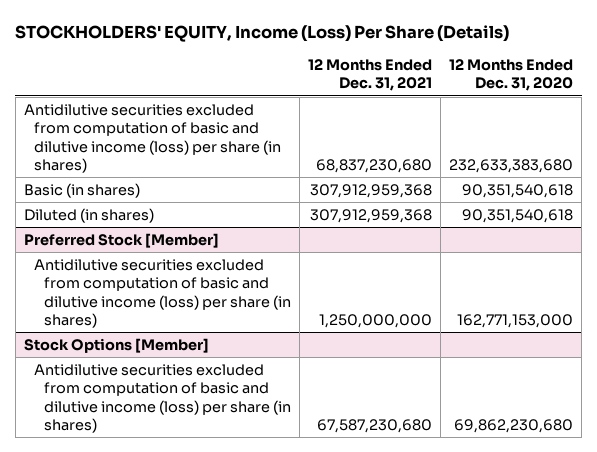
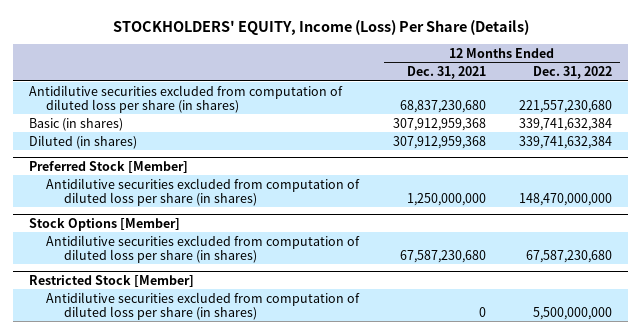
[449,58,574,92] 12 Months Ended Dec. 31, 2020 -> none
none -> [532,66,612,80] Dec. 31, 2022
[23,103,282,174] Antidilutive securities excluded from computation of basic and dilutive income (loss) per share (in shares) -> [29,84,344,113] Antidilutive securities excluded from computation of diluted loss per share (in shares)
[34,258,292,329] Antidilutive securities excluded from computation of basic and dilutive income (loss) per share (in shares) -> [46,177,361,206] Antidilutive securities excluded from computation of diluted loss per share (in shares)
[34,363,292,434] Antidilutive securities excluded from computation of basic and dilutive income (loss) per share (in shares) -> [46,234,361,263] Antidilutive securities excluded from computation of diluted loss per share (in shares)
none -> [29,274,195,287] Restricted Stock [Member]
none -> [46,291,361,320] Antidilutive securities excluded from computation of diluted loss per share (in shares)

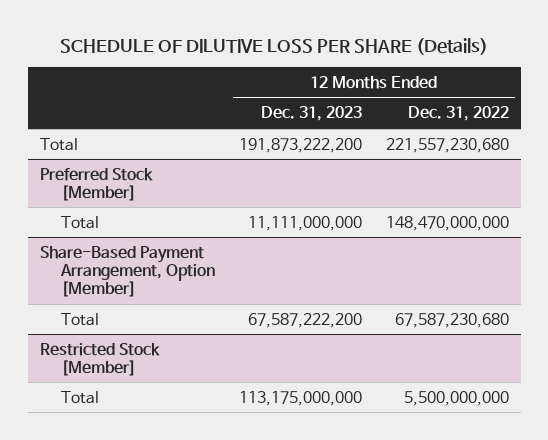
[112,19,529,35] STOCKHOLDERS' EQUITY, Income (Loss) Per Share (Details) -> [60,37,489,55] SCHEDULE OF DILUTIVE LOSS PER SHARE (Details)
[406,66,486,80] Dec. 31, 2021 -> none
none -> [261,106,363,122] Dec. 31, 2023
[29,117,124,131] Basic (in shares) -> none
[29,134,138,149] Diluted (in shares) -> none
[29,84,344,113] Antidilutive securities excluded from computation of diluted loss per share (in shares) -> [39,137,78,151] Total
[46,177,361,206] Antidilutive securities excluded from computation of diluted loss per share (in shares) -> [61,215,100,229] Total
[29,217,181,231] Stock Options [Member] -> [39,245,216,298] Share-Based Payment Arrangement, Option [Member]
[46,234,361,263] Antidilutive securities excluded from computation of diluted loss per share (in shares) -> [61,312,100,326] Total
[46,291,361,320] Antidilutive securities excluded from computation of diluted loss per share (in shares) -> [61,390,100,404] Total

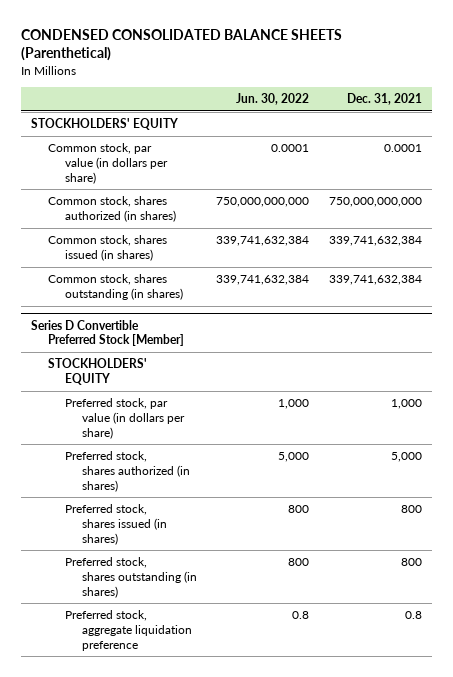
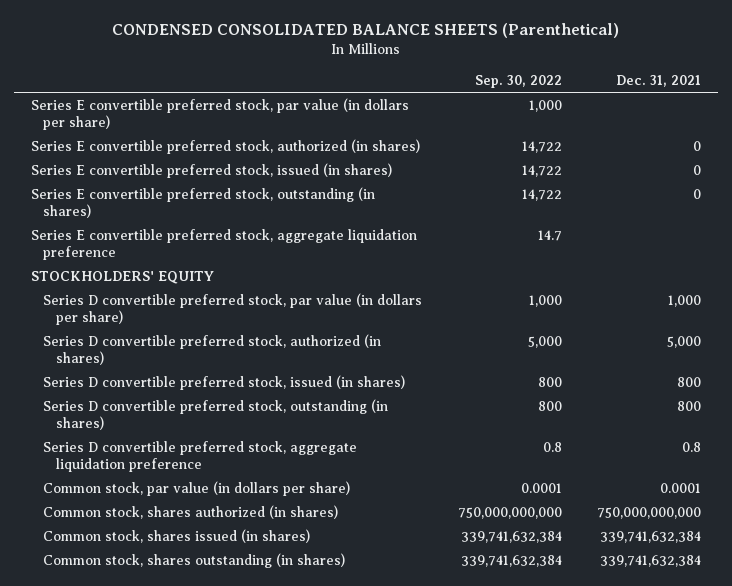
[236,92,310,105] Jun. 30, 2022 -> none
none -> [474,75,562,89] Sep. 30, 2022
none -> [31,97,410,131] Series E convertible preferred stock, par value (in dollars per share)
none -> [31,138,421,154] Series E convertible preferred stock, authorized (in shares)
none -> [31,162,393,178] Series E convertible preferred stock, issued (in shares)
none -> [31,186,376,219] Series E convertible preferred stock, outstanding (in shares)
none -> [31,228,418,261] Series E convertible preferred stock, aggregate liquidation preference
none -> [43,292,423,326] Series D convertible preferred stock, par value (in dollars per share)
none -> [43,333,382,366] Series D convertible preferred stock, authorized (in shares)
none -> [43,374,406,390] Series D convertible preferred stock, issued (in shares)
none -> [43,398,389,431] Series D convertible preferred stock, outstanding (in shares)
none -> [43,440,358,473] Series D convertible preferred stock, aggregate liquidation preference
[31,319,184,347] Series D Convertible Preferred Stock [Member] -> none
[47,358,147,386] STOCKHOLDERS' EQUITY -> none
[64,398,185,439] Preferred stock, par value (in dollars per share) -> none
[64,451,190,492] Preferred stock, shares authorized (in shares) -> none
[64,504,167,545] Preferred stock, shares issued (in shares) -> none
[64,557,197,598] Preferred stock, shares outstanding (in shares) -> none
[64,610,192,651] Preferred stock, aggregate liquidation preference -> none

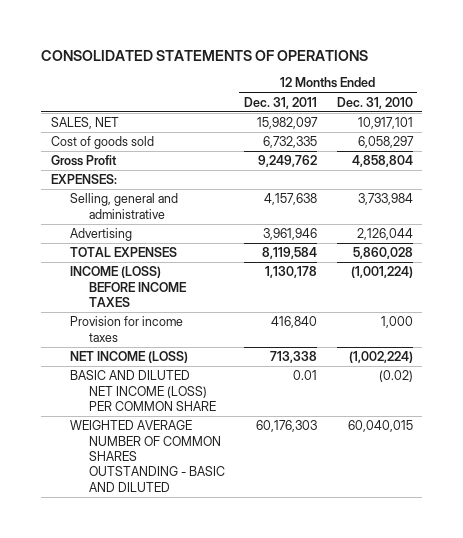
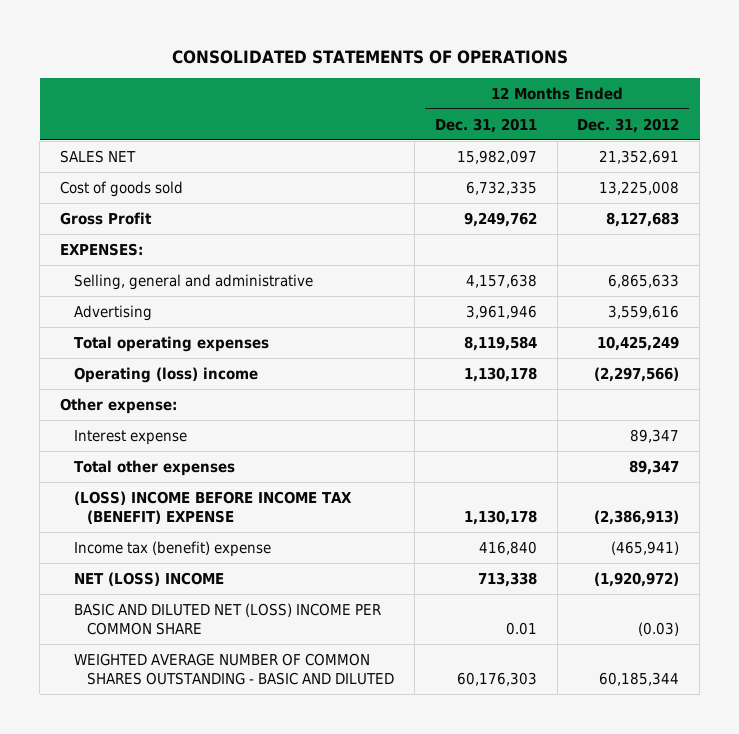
[336,96,413,109] Dec. 31, 2010 -> none
none -> [577,117,680,133] Dec. 31, 2012
[50,117,119,130] SALES, NET -> [59,149,136,163] SALES NET
[69,247,177,258] TOTAL EXPENSES -> [73,335,269,352] Total operating expenses
none -> [73,366,258,383] Operating (loss) income
none -> [59,397,177,414] Other expense:
none -> [73,429,187,445] Interest expense
none -> [73,459,235,476] Total other expenses
[69,266,188,308] INCOME (LOSS) BEFORE INCOME TAXES -> [73,490,352,525] (LOSS) INCOME BEFORE INCOME TAX (BENEFIT) EXPENSE
[69,316,183,342] Provision for income taxes -> [73,540,271,557] Income tax (benefit) expense
[69,351,188,364] NET INCOME (LOSS) -> [73,571,224,586] NET (LOSS) INCOME
[69,370,217,412] BASIC AND DILUTED NET INCOME (LOSS) PER COMMON SHARE -> [73,602,381,636] BASIC AND DILUTED NET (LOSS) INCOME PER COMMON SHARE

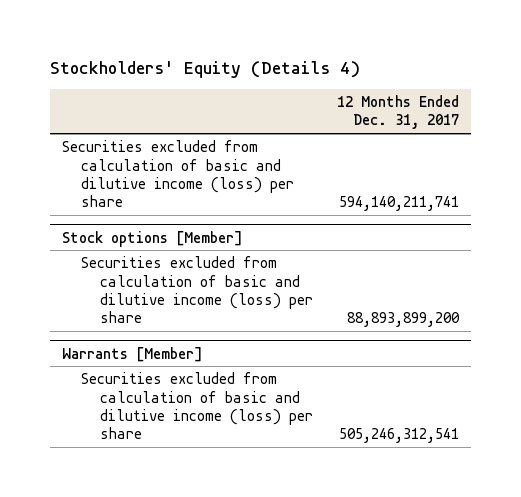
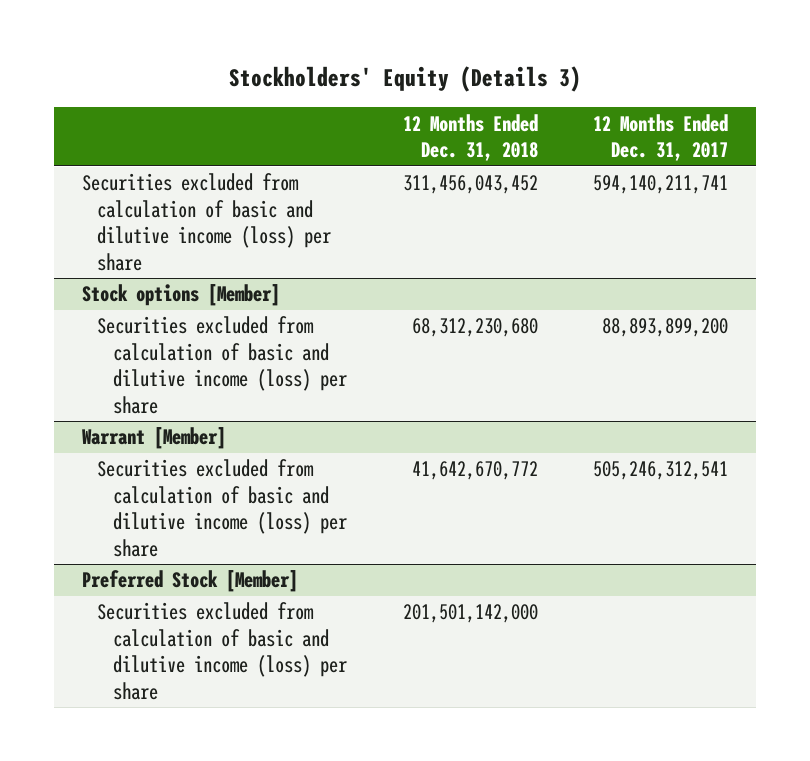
[49,60,360,78] Stockholders' Equity (Details 4) -> [228,66,581,93] Stockholders' Equity (Details 3)
none -> [402,113,538,162] 12 Months Ended Dec. 31, 2018
[61,346,203,362] Warrants [Member] -> [81,427,226,450] Warrant [Member]
none -> [81,570,298,593] Preferred Stock [Member]
none -> [97,602,347,700] Securities excluded from calculation of basic and dilutive income (loss) per share

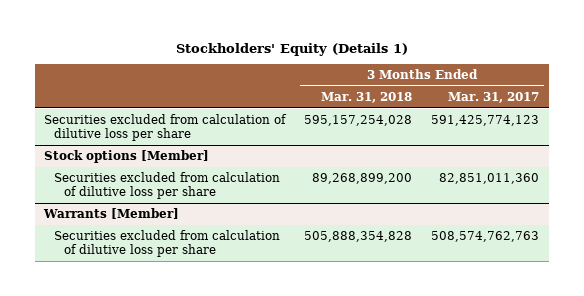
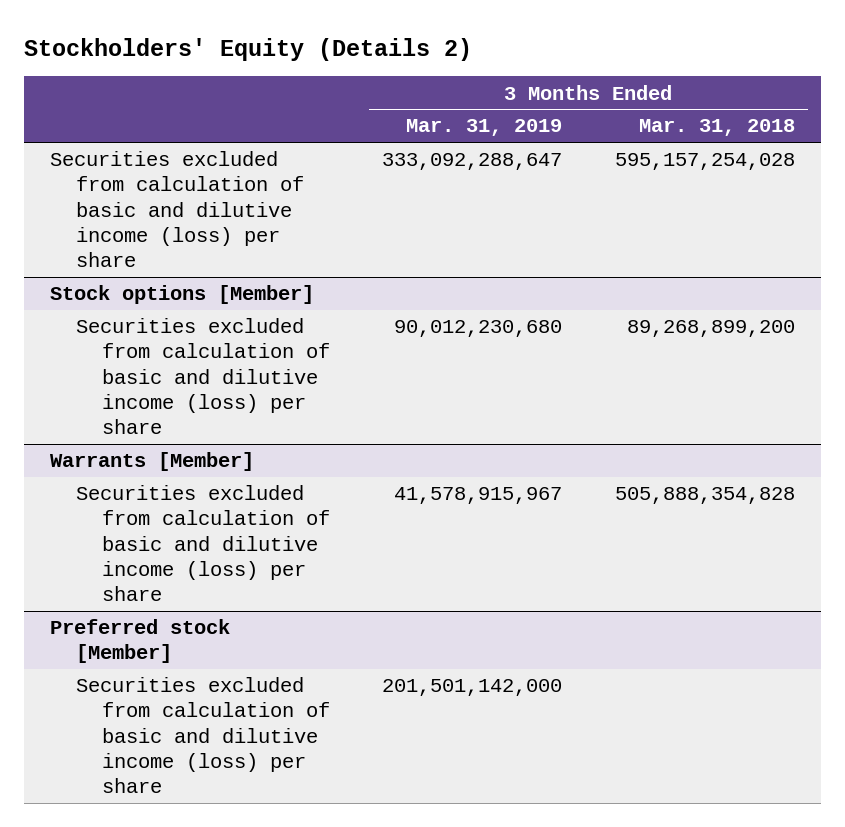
[175,42,408,56] Stockholders' Equity (Details 1) -> [24,37,473,61] Stockholders' Equity (Details 2)
[448,92,540,104] Mar. 31, 2017 -> none
none -> [406,119,563,137] Mar. 31, 2019
[44,114,288,142] Securities excluded from calculation of dilutive loss per share -> [50,151,305,267] Securities excluded from calculation of basic and dilutive income (loss) per share
[54,172,281,200] Securities excluded from calculation of dilutive loss per share -> [76,318,330,434] Securities excluded from calculation of basic and dilutive income (loss) per share
[54,230,281,258] Securities excluded from calculation of dilutive loss per share -> [76,485,330,601] Securities excluded from calculation of basic and dilutive income (loss) per share
none -> [50,619,231,664] Preferred stock [Member]
none -> [76,677,330,793] Securities excluded from calculation of basic and dilutive income (loss) per share

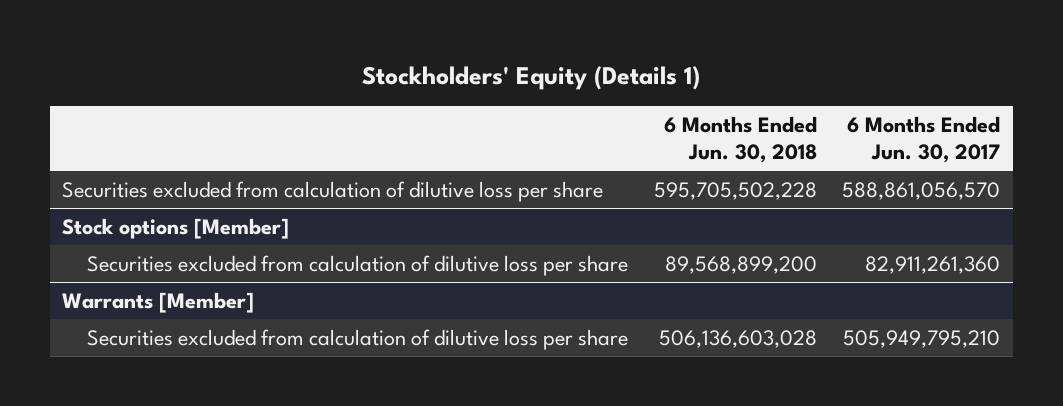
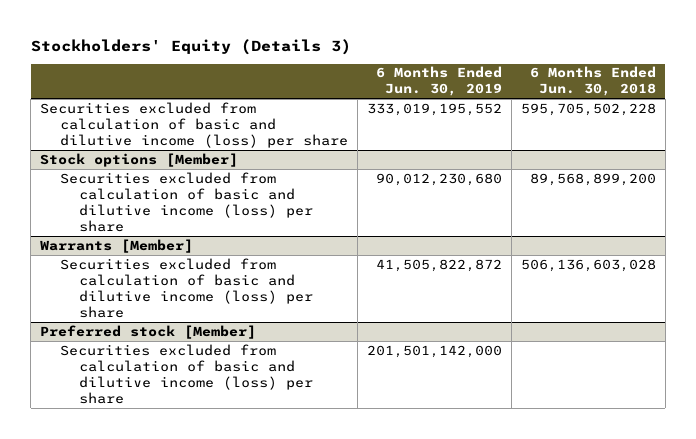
[362,65,701,90] Stockholders' Equity (Details 1) -> [30,38,351,55] Stockholders' Equity (Details 3)
[847,115,1001,164] 6 Months Ended Jun. 30, 2017 -> none
none -> [375,66,502,97] 6 Months Ended Jun. 30, 2019
[62,180,604,202] Securities excluded from calculation of dilutive loss per share -> [40,101,348,148] Securities excluded from calculation of basic and dilutive income (loss) per share
[87,254,629,276] Securities excluded from calculation of dilutive loss per share -> [59,171,314,232] Securities excluded from calculation of basic and dilutive income (loss) per share
[87,328,629,350] Securities excluded from calculation of dilutive loss per share -> [59,257,314,318] Securities excluded from calculation of basic and dilutive income (loss) per share
none -> [40,324,257,339] Preferred stock [Member]
none -> [59,343,314,404] Securities excluded from calculation of basic and dilutive income (loss) per share

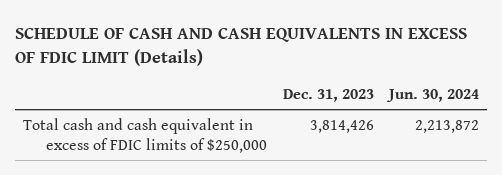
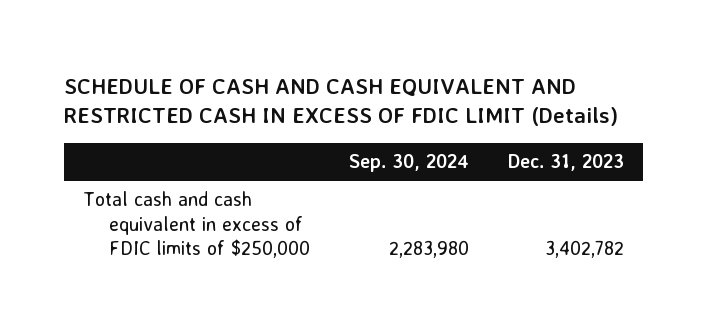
[15,28,468,67] SCHEDULE OF CASH AND CASH EQUIVALENTS IN EXCESS OF FDIC LIMIT (Details) -> [63,78,618,127] SCHEDULE OF CASH AND CASH EQUIVALENT AND RESTRICTED CASH IN EXCESS OF FDIC LIMIT (Details)
[386,88,480,102] Jun. 30, 2024 -> none
none -> [348,154,469,173] Sep. 30, 2024
[309,119,374,133] 3,814,426 -> [544,240,624,259] 3,402,782

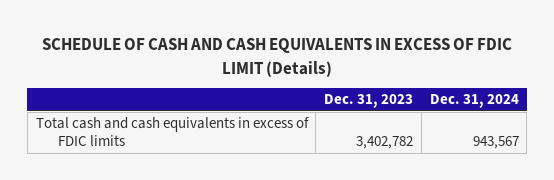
[63,78,618,127] SCHEDULE OF CASH AND CASH EQUIVALENT AND RESTRICTED CASH IN EXCESS OF FDIC LIMIT (Details) -> [42,38,513,77] SCHEDULE OF CASH AND CASH EQUIVALENTS IN EXCESS OF FDIC LIMIT (Details)
[348,154,469,173] Sep. 30, 2024 -> none
none -> [429,94,519,109] Dec. 31, 2024
[83,191,310,259] Total cash and cash equivalent in excess of FDIC limits of $250,000 -> [35,116,309,147] Total cash and cash equivalents in excess of FDIC limits

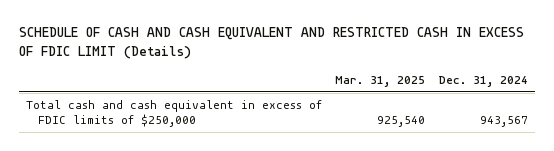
[42,38,513,77] SCHEDULE OF CASH AND CASH EQUIVALENTS IN EXCESS OF FDIC LIMIT (Details) -> [18,27,524,59] SCHEDULE OF CASH AND CASH EQUIVALENT AND RESTRICTED CASH IN EXCESS OF FDIC LIMIT (Details)
[324,94,414,109] Dec. 31, 2023 -> none
none -> [335,75,426,87] Mar. 31, 2025
[35,116,309,147] Total cash and cash equivalents in excess of FDIC limits -> [25,100,322,128] Total cash and cash equivalent in excess of FDIC limits of $250,000

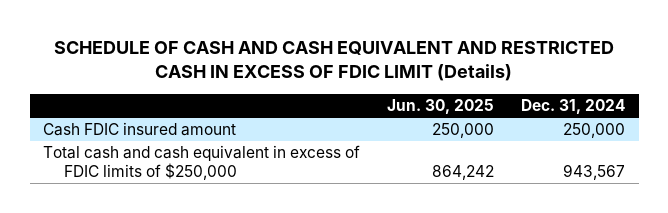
[335,75,426,87] Mar. 31, 2025 -> none
none -> [387,99,495,115] Jun. 30, 2025
none -> [43,122,237,137] Cash FDIC insured amount

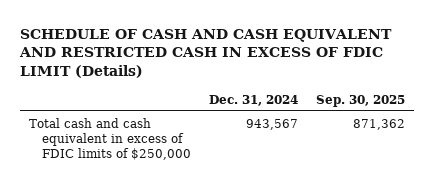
[387,99,495,115] Jun. 30, 2025 -> none
none -> [315,94,405,107] Sep. 30, 2025
[43,122,237,137] Cash FDIC insured amount -> none

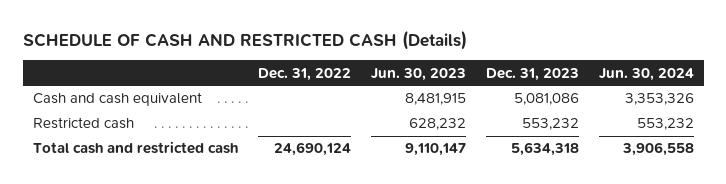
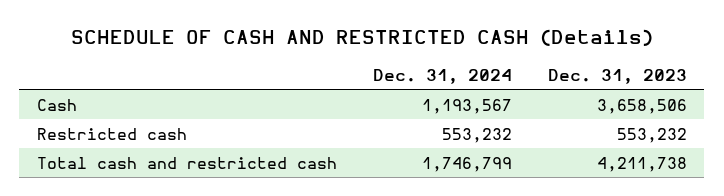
[257,67,351,81] Dec. 31, 2022 -> none
[370,67,466,81] Jun. 30, 2023 -> none
[598,67,694,81] Jun. 30, 2024 -> none
none -> [372,68,512,84] Dec. 31, 2024
[32,92,202,107] Cash and cash equivalent -> none
none -> [37,98,78,111] Cash
[510,142,579,157] 5,634,318 -> [596,156,687,172] 4,211,738

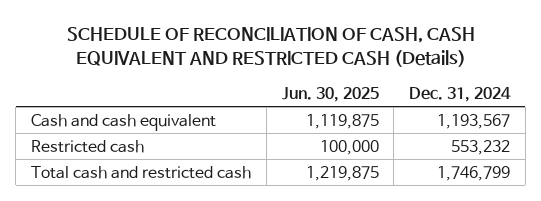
[70,29,653,47] SCHEDULE OF CASH AND RESTRICTED CASH (Details) -> [66,27,475,68] SCHEDULE OF RECONCILIATION OF CASH, CASH EQUIVALENT AND RESTRICTED CASH (Details)
[547,68,687,84] Dec. 31, 2023 -> none
none -> [281,86,379,102] Jun. 30, 2025
[37,98,78,111] Cash -> [31,113,217,131] Cash and cash equivalent

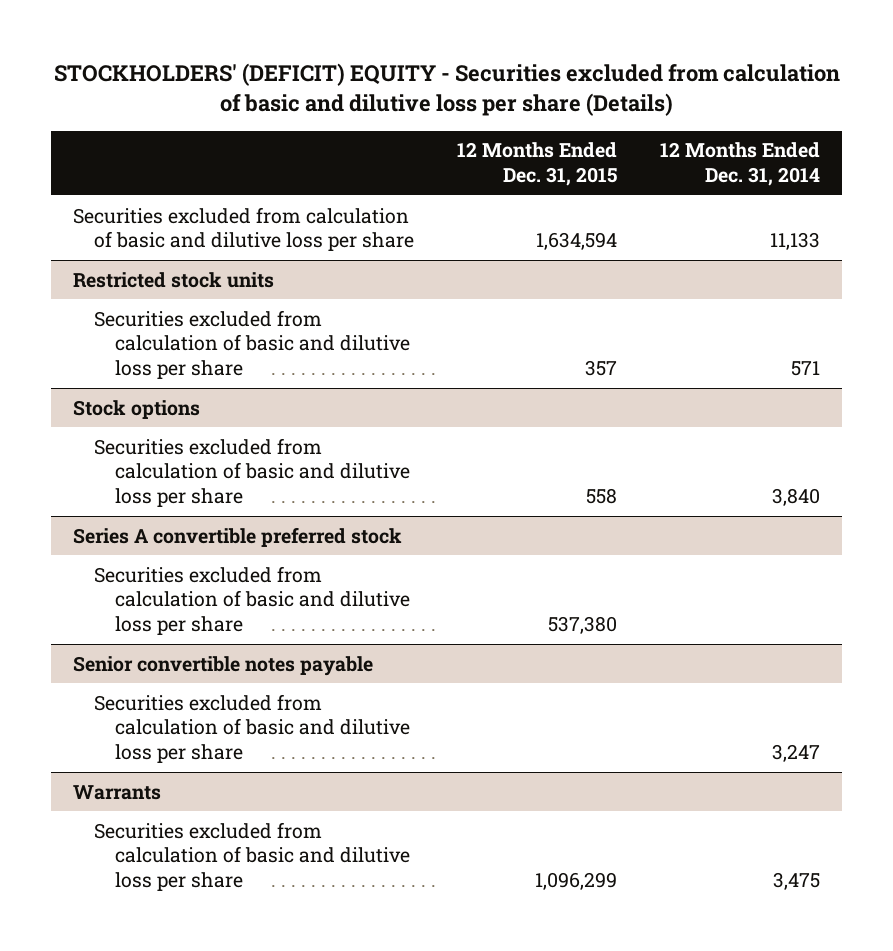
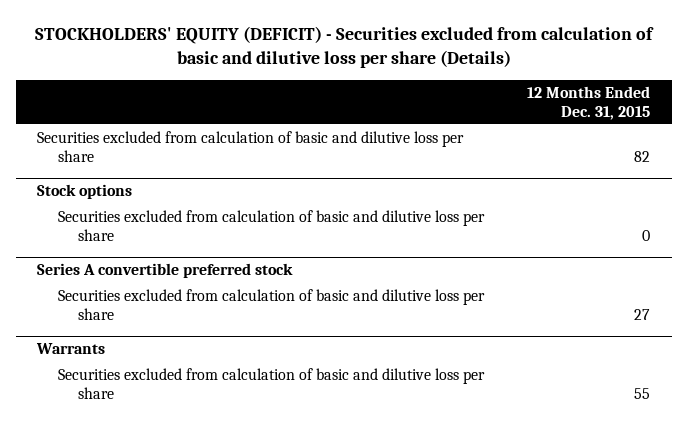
[53,63,840,117] STOCKHOLDERS' (DEFICIT) EQUITY - Securities excluded from calculation of basic and dilutive loss per share (Details) -> [34,25,654,69] STOCKHOLDERS' EQUITY (DEFICIT) - Securities excluded from calculation of basic and dilutive loss per share (Details)
[660,142,821,187] 12 Months Ended Dec. 31, 2014 -> none
[73,271,275,288] Restricted stock units -> none
[93,309,410,380] Securities excluded from calculation of basic and dilutive loss per share -> none
[536,232,618,251] 1,634,594 -> [634,150,651,162] 82
[586,488,618,505] 558 -> [642,229,651,241] 0
[73,655,374,676] Senior convertible notes payable -> none
[93,693,410,764] Securities excluded from calculation of basic and dilutive loss per share -> none
[548,616,618,635] 537,380 -> [634,308,651,320] 27
[535,872,618,891] 1,096,299 -> [634,387,651,399] 55

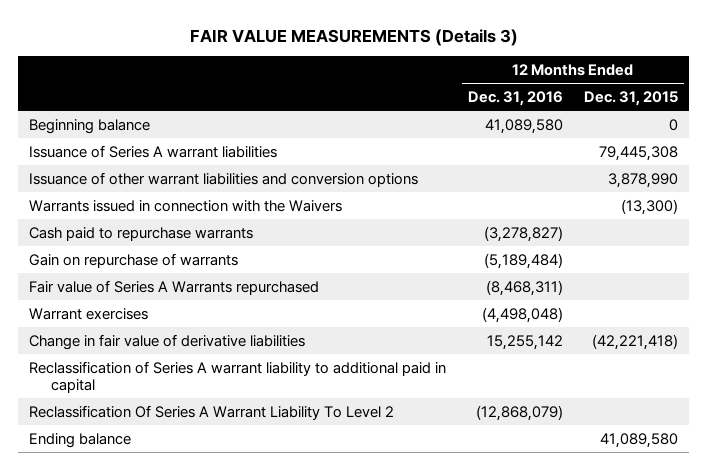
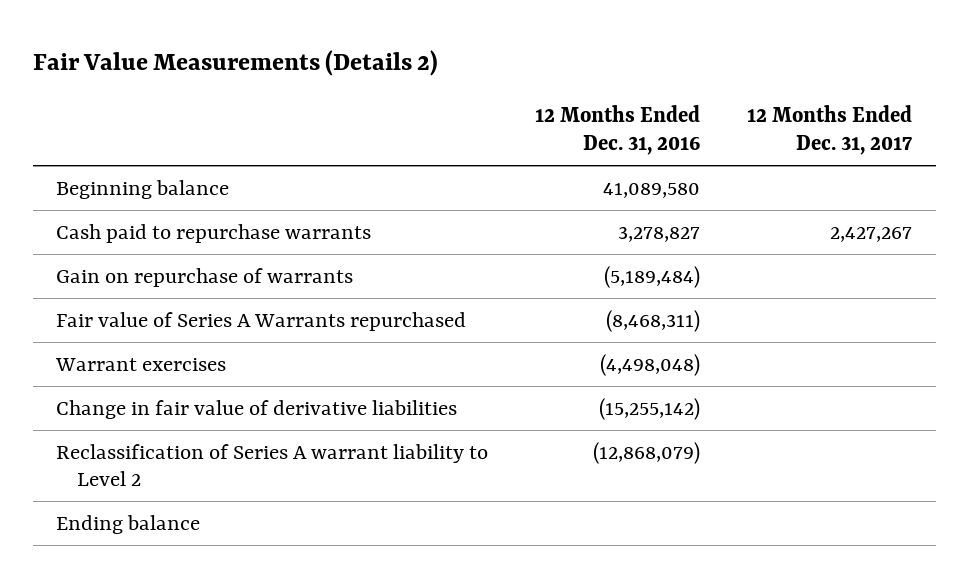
[189,28,518,46] FAIR VALUE MEASUREMENTS (Details 3) -> [32,49,438,76] Fair Value Measurements (Details 2)
[584,91,679,107] Dec. 31, 2015 -> none
none -> [747,105,913,156] 12 Months Ended Dec. 31, 2017
[29,144,278,158] Issuance of Series A warrant liabilities -> none
[29,171,419,187] Issuance of other warrant liabilities and conversion options -> none
[29,199,343,212] Warrants issued in connection with the Waivers -> none
[483,225,563,242] (3,278,827) -> [618,225,701,242] 3,278,827
[29,360,447,393] Reclassification of Series A warrant liability to additional paid in capital -> none
[486,334,563,350] 15,255,142 -> [599,397,701,420] (15,255,142)
[29,404,395,420] Reclassification Of Series A Warrant Liability To Level 2 -> [56,443,489,487] Reclassification of Series A warrant liability to Level 2

